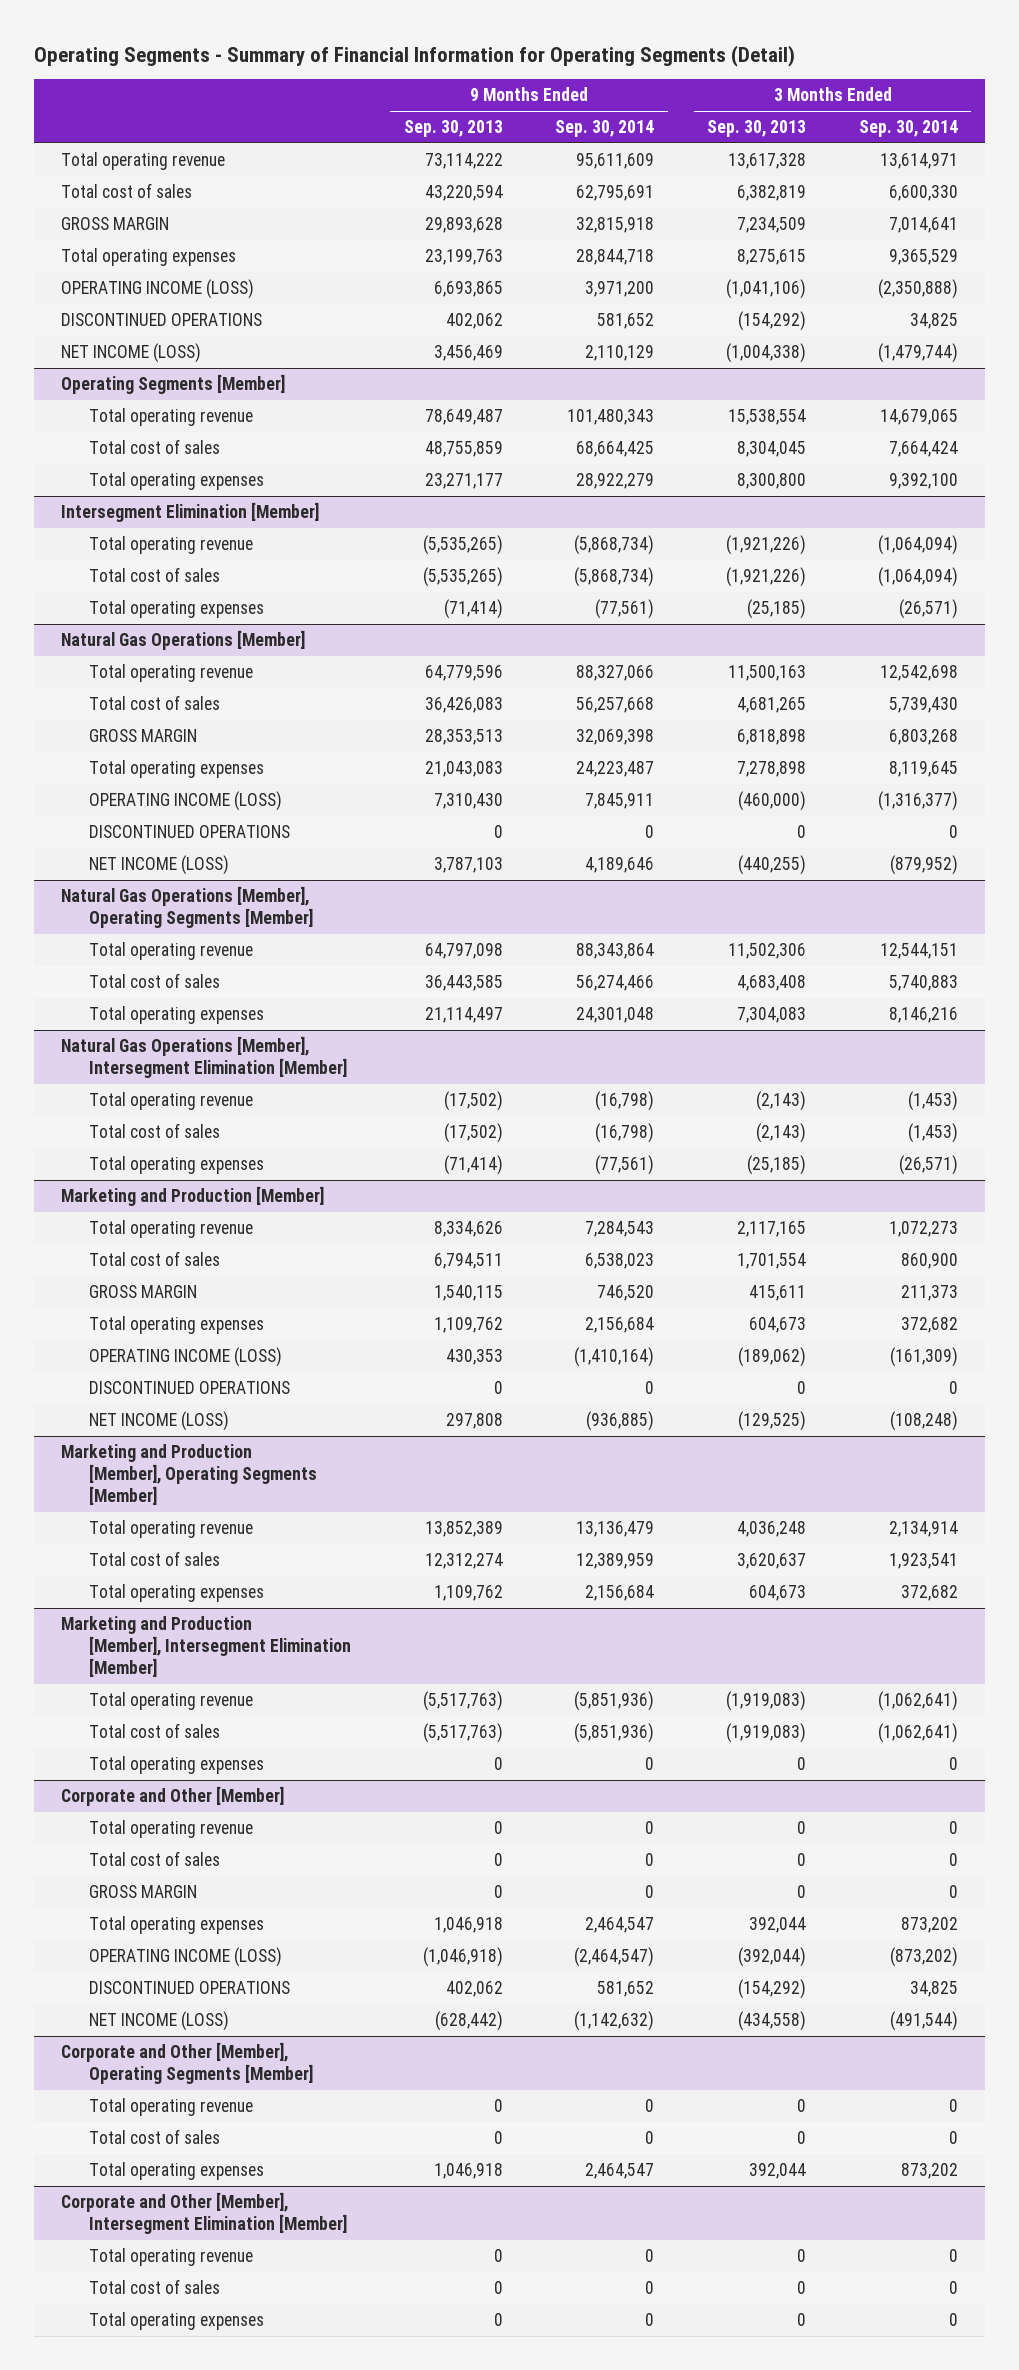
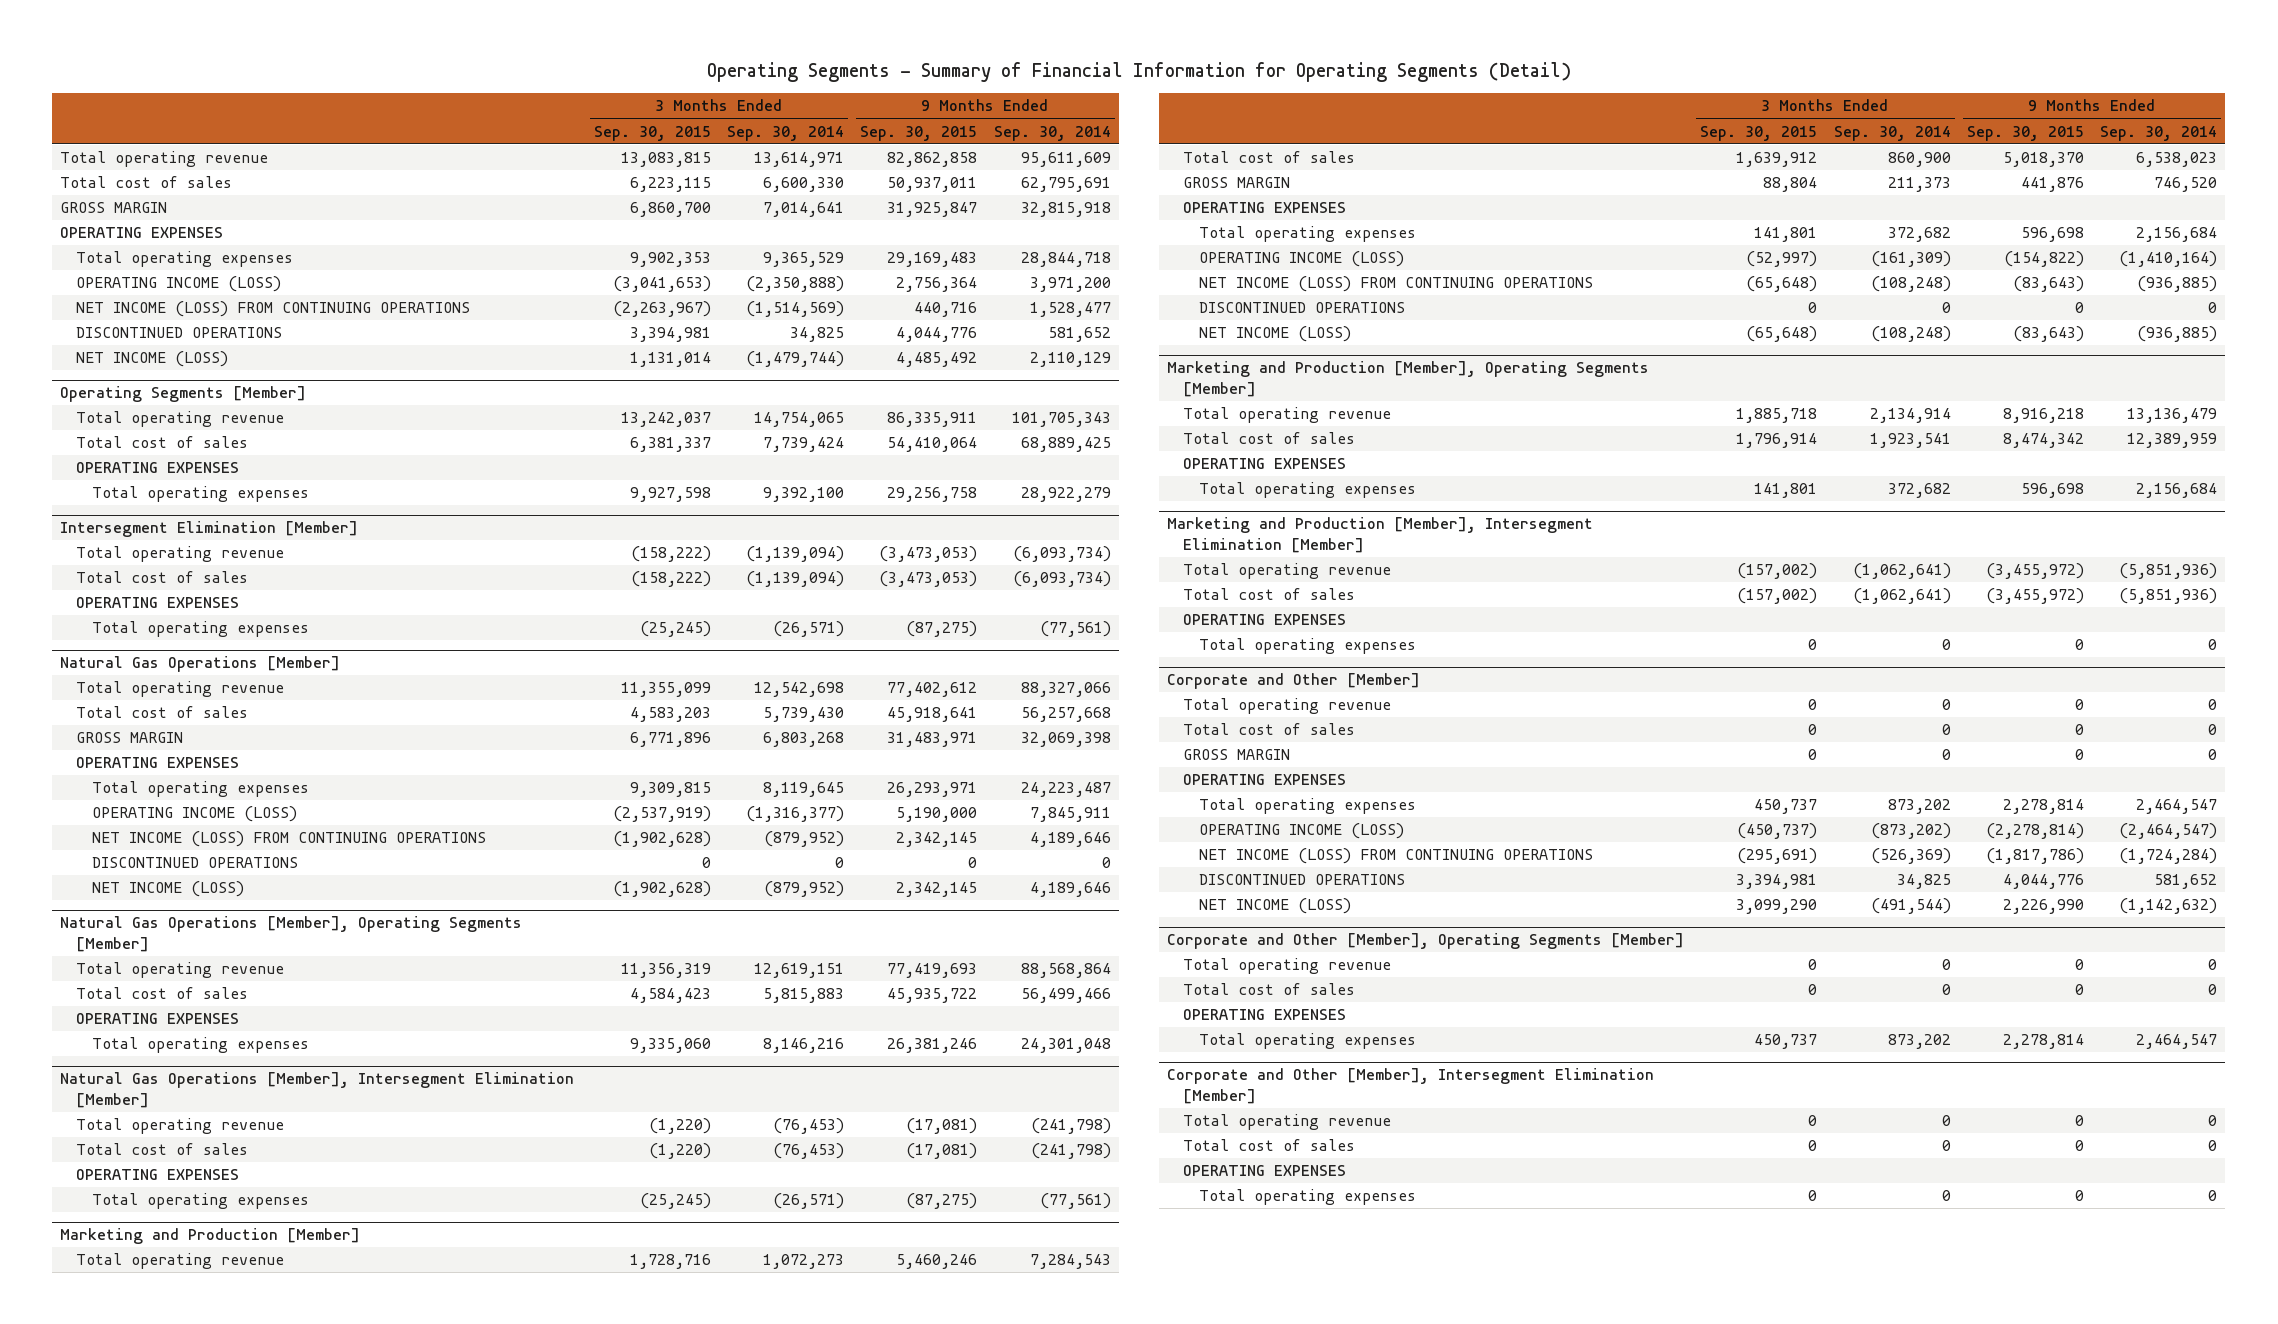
[403,120,503,138] Sep. 30, 2013 -> none
[707,120,807,138] Sep. 30, 2013 -> none
none -> [593,125,711,141] Sep. 30, 2015
none -> [860,125,978,141] Sep. 30, 2015
none -> [60,227,224,239] OPERATING EXPENSES
none -> [76,301,471,318] NET INCOME (LOSS) FROM CONTINUING OPERATIONS
[567,409,655,426] 101,480,343 -> [1011,412,1111,428] 101,705,343
[880,409,959,426] 14,679,065 -> [753,412,844,428] 14,754,065
[576,441,655,458] 68,664,425 -> [1020,437,1111,453] 68,889,425
[889,441,959,458] 7,664,424 -> [762,437,844,453] 7,739,424
none -> [76,462,240,474] OPERATING EXPENSES
[574,535,655,556] (5,868,734) -> [1012,546,1111,563] (6,093,734)
[878,535,959,556] (1,064,094) -> [745,546,844,563] (1,139,094)
[574,567,655,588] (5,868,734) -> [1012,571,1111,588] (6,093,734)
[878,567,959,588] (1,064,094) -> [745,571,844,588] (1,139,094)
none -> [76,597,240,609] OPERATING EXPENSES
none -> [76,757,240,769] OPERATING EXPENSES
none -> [92,831,487,848] NET INCOME (LOSS) FROM CONTINUING OPERATIONS
[576,943,655,960] 88,343,864 -> [1020,963,1111,979] 88,568,864
[880,943,959,960] 12,544,151 -> [753,963,844,979] 12,619,151
[576,975,655,992] 56,274,466 -> [1020,988,1111,1004] 56,499,466
[889,975,959,992] 5,740,883 -> [762,988,844,1004] 5,815,883
none -> [76,1013,240,1025] OPERATING EXPENSES
[595,1091,655,1112] (16,798) -> [1030,1118,1111,1135] (241,798)
[908,1091,959,1112] (1,453) -> [772,1118,844,1135] (76,453)
[595,1123,655,1144] (16,798) -> [1030,1143,1111,1160] (241,798)
[908,1123,959,1144] (1,453) -> [772,1143,844,1160] (76,453)
none -> [76,1169,240,1181] OPERATING EXPENSES
none -> [1182,202,1346,214] OPERATING EXPENSES
none -> [1198,276,1593,293] NET INCOME (LOSS) FROM CONTINUING OPERATIONS
none -> [1182,458,1346,470] OPERATING EXPENSES
none -> [1182,614,1346,626] OPERATING EXPENSES
none -> [1182,774,1346,786] OPERATING EXPENSES
none -> [1198,848,1593,865] NET INCOME (LOSS) FROM CONTINUING OPERATIONS
none -> [1182,1009,1346,1021] OPERATING EXPENSES
none -> [1182,1165,1346,1177] OPERATING EXPENSES

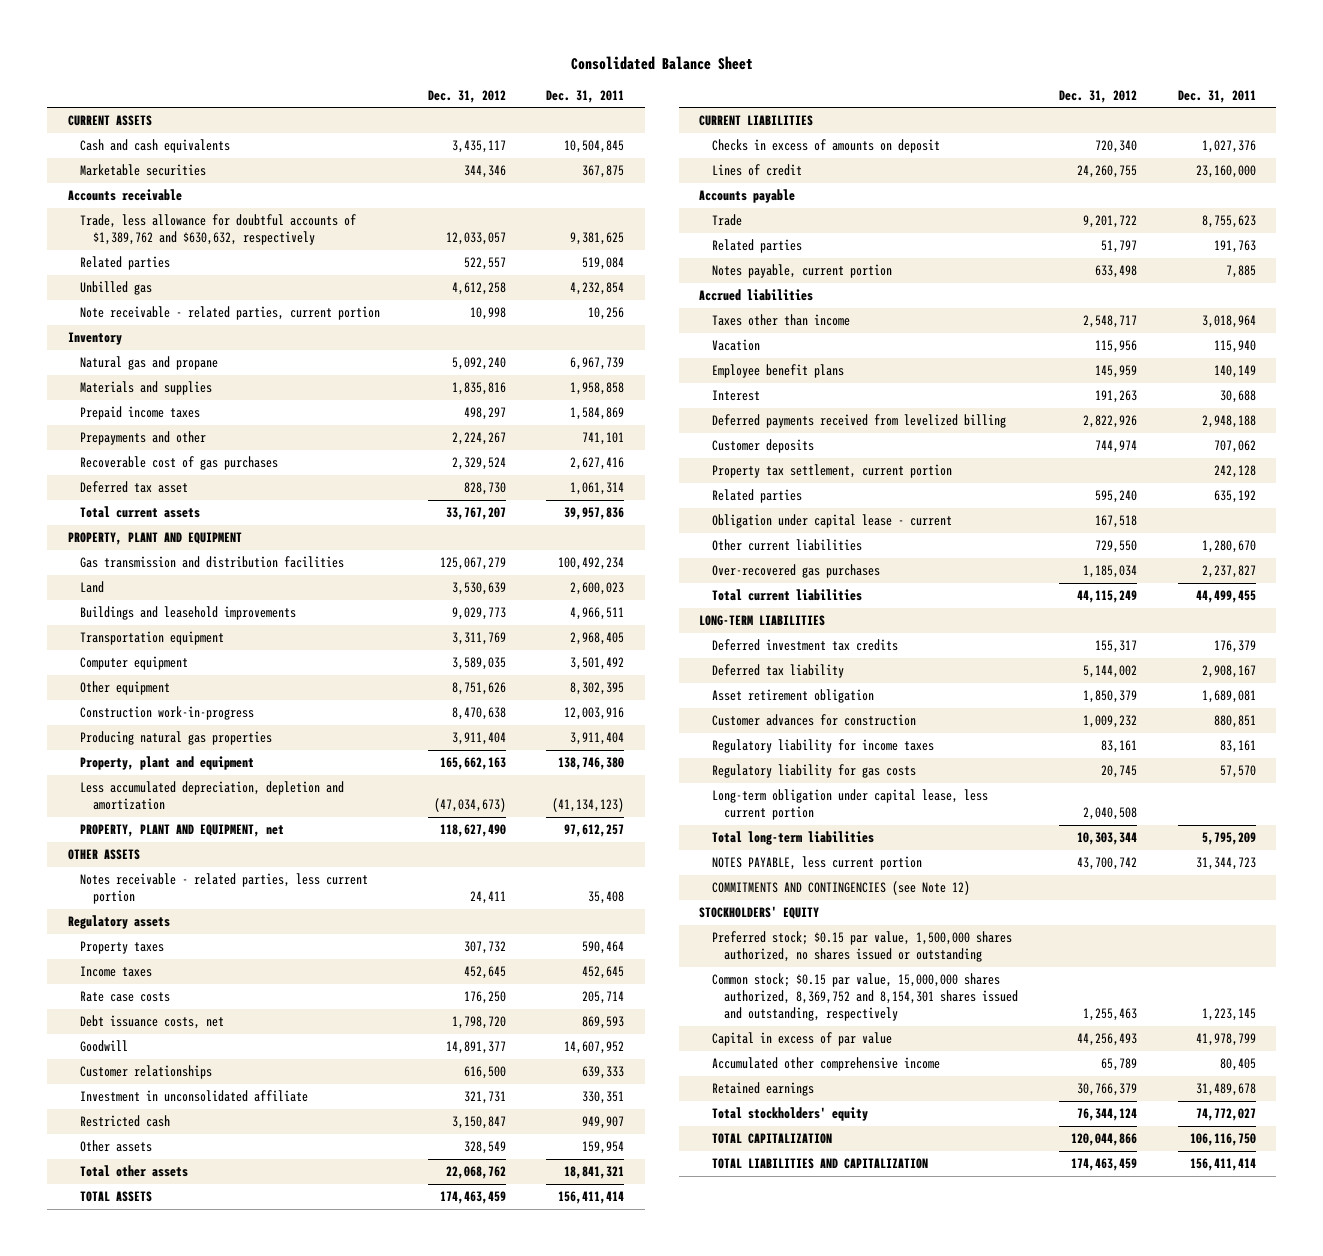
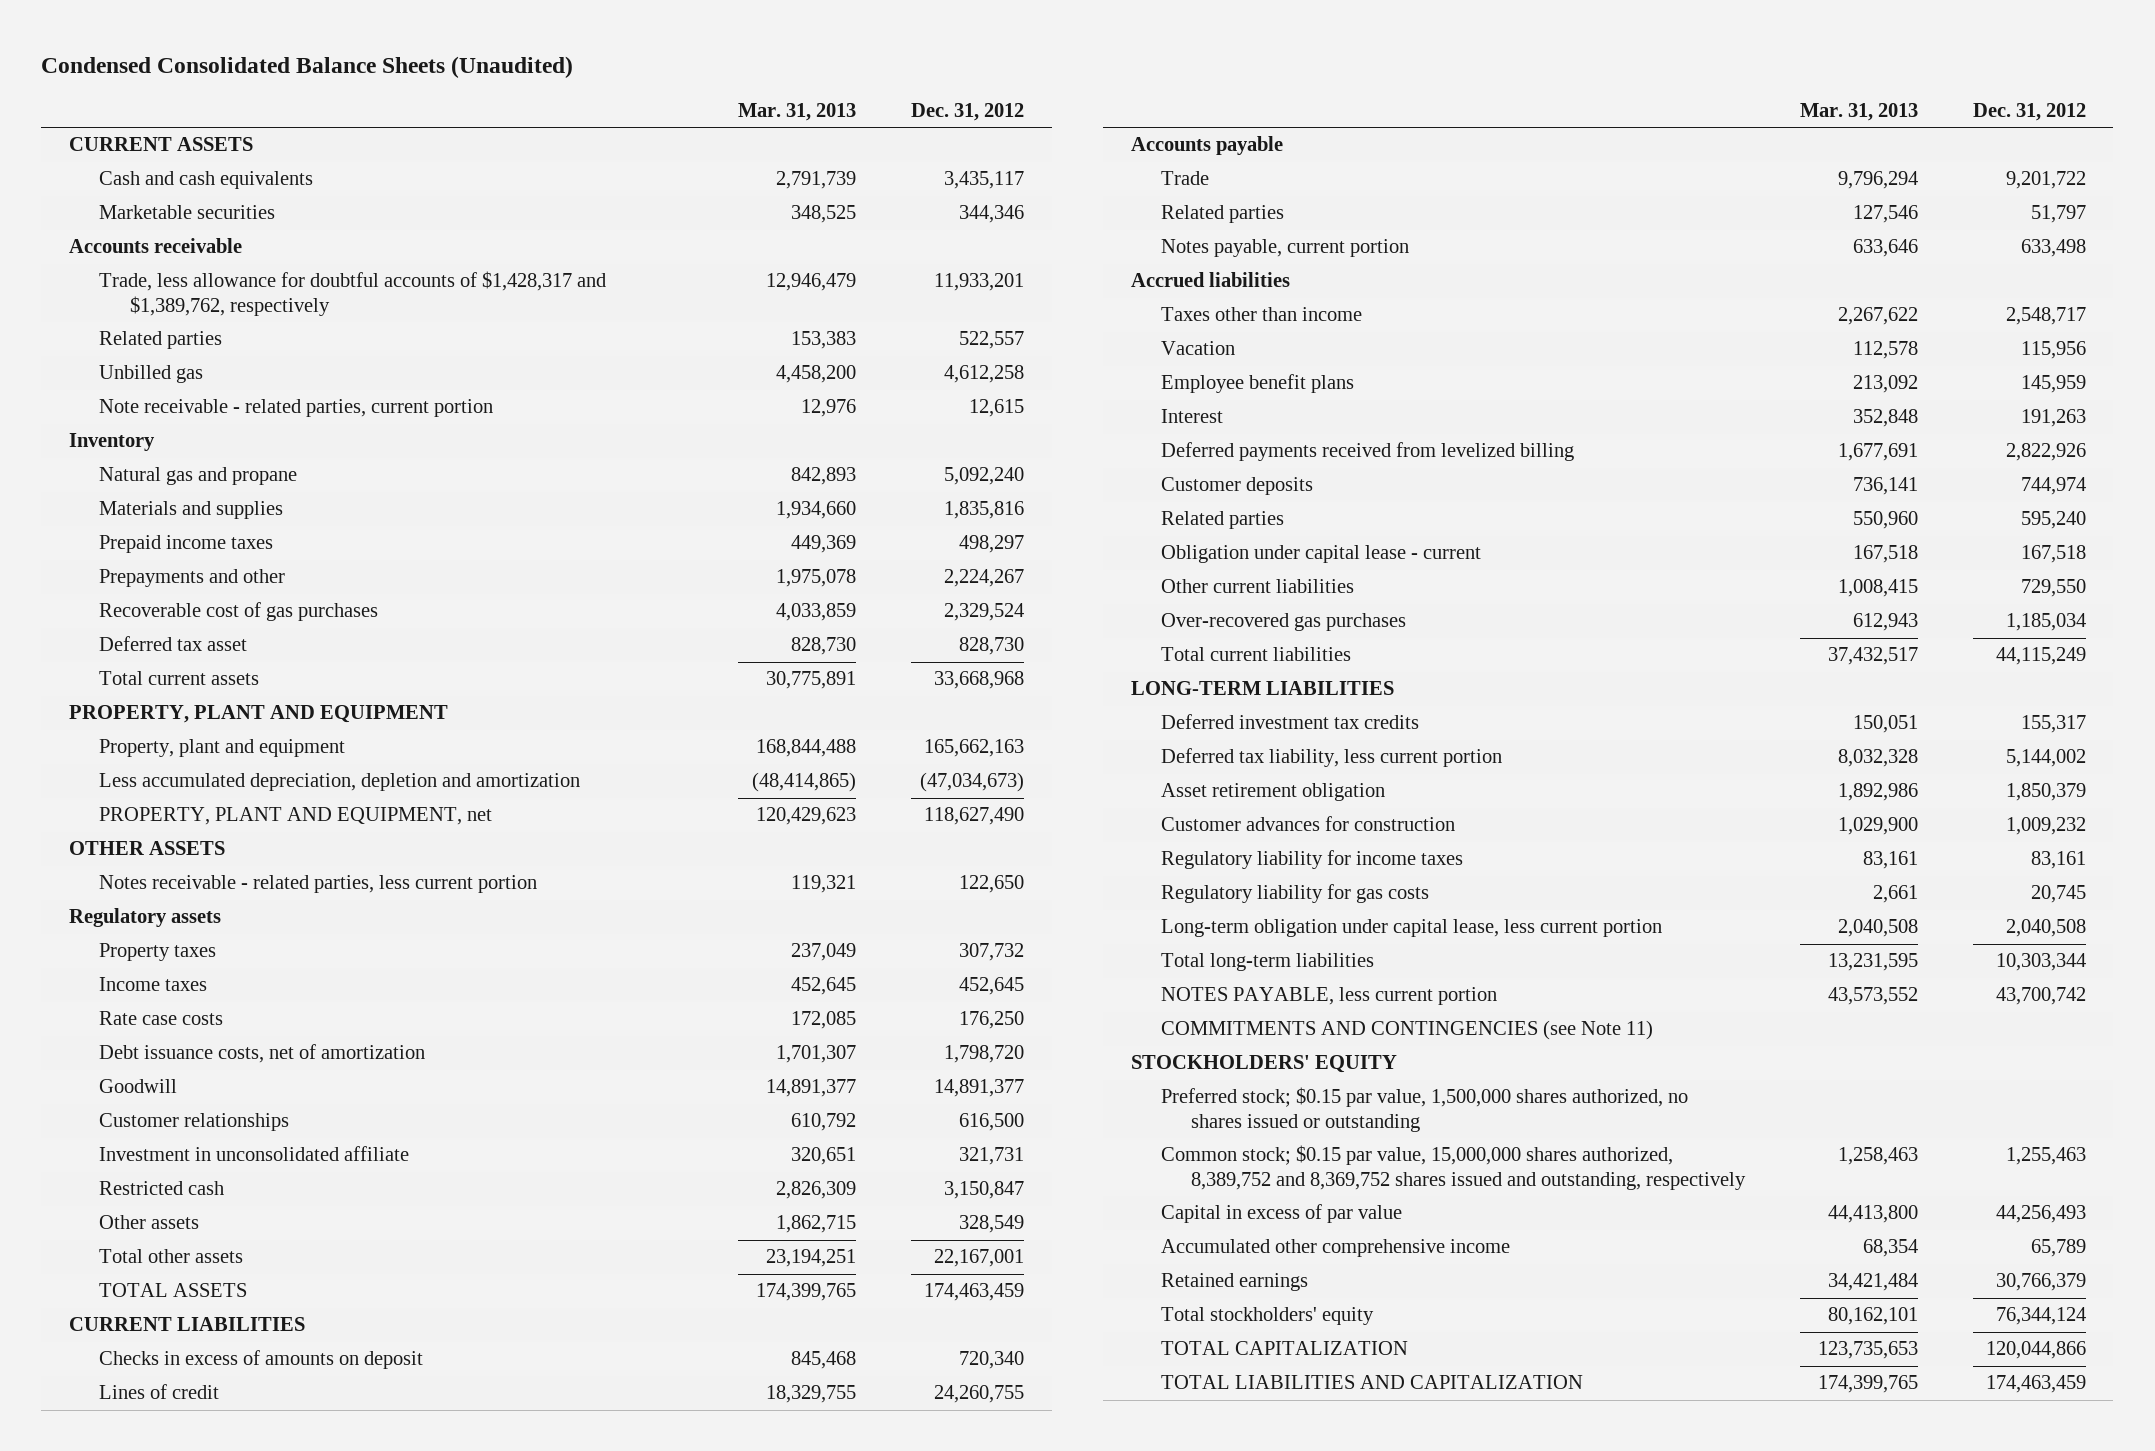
[570,55,753,70] Consolidated Balance Sheet -> [41,56,574,79] Condensed Consolidated Balance Sheets (Unaudited)
[546,89,625,103] Dec. 31, 2011 -> none
none -> [738,103,857,122] Mar. 31, 2013
[80,214,357,246] Trade, less allowance for doubtful accounts of $1,389,762 and $630,632, respectively -> [99,271,607,317] Trade, less allowance for doubtful accounts of $1,428,317 and $1,389,762, respectively
[445,232,506,246] 12,033,057 -> [934,273,1025,292] 11,933,201
[469,307,506,321] 10,998 -> [969,399,1025,418] 12,615
[445,507,506,521] 33,767,207 -> [934,671,1025,690] 33,668,968
[80,556,345,569] Gas transmission and distribution facilities -> none
[80,581,105,594] Land -> none
[80,606,297,621] Buildings and leasehold improvements -> none
[80,631,225,646] Transportation equipment -> none
[80,656,189,671] Computer equipment -> none
[80,681,171,696] Other equipment -> none
[80,706,255,721] Construction work-in-progress -> none
[80,731,273,746] Producing natural gas properties -> none
[469,891,506,905] 24,411 -> [959,875,1025,894] 122,650
[80,1015,225,1030] Debt issuance costs, net -> [99,1044,426,1064] Debt issuance costs, net of amortization
[445,1166,506,1180] 22,068,762 -> [934,1249,1025,1268] 22,167,001
[711,464,952,479] Property tax settlement, current portion -> none
[711,664,844,679] Deferred tax liability -> [1160,748,1502,768] Deferred tax liability, less current portion
[711,881,970,896] COMMITMENTS AND CONTINGENCIES (see Note 12) -> [1160,1020,1653,1041] COMMITMENTS AND CONTINGENCIES (see Note 11)
[711,973,1019,1021] Common stock; $0.15 par value, 15,000,000 shares authorized, 8,369,752 and 8,154,301 shares issued and outstanding, respectively -> [1160,1145,1747,1191] Common stock; $0.15 par value, 15,000,000 shares authorized, 8,389,752 and 8,369,752 shares issued and outstanding, respectively

